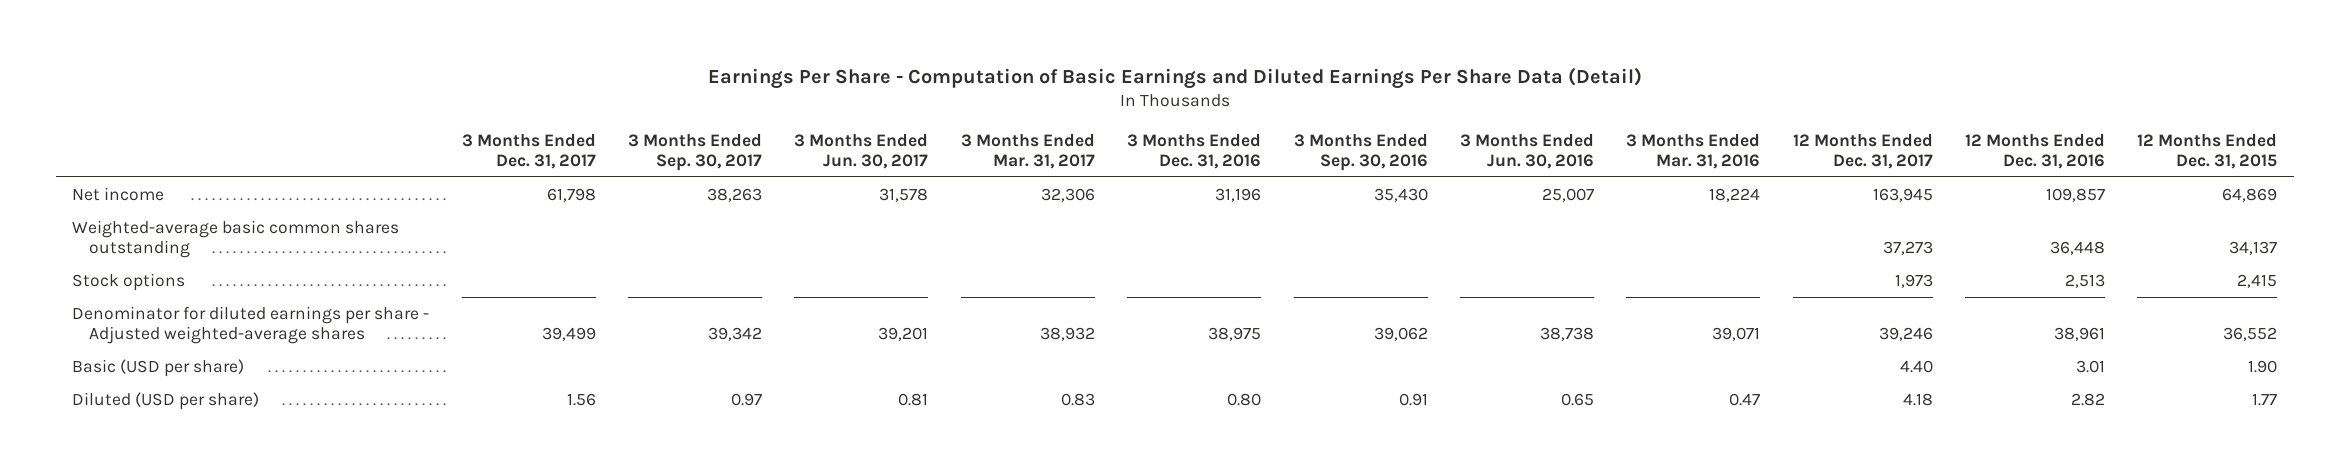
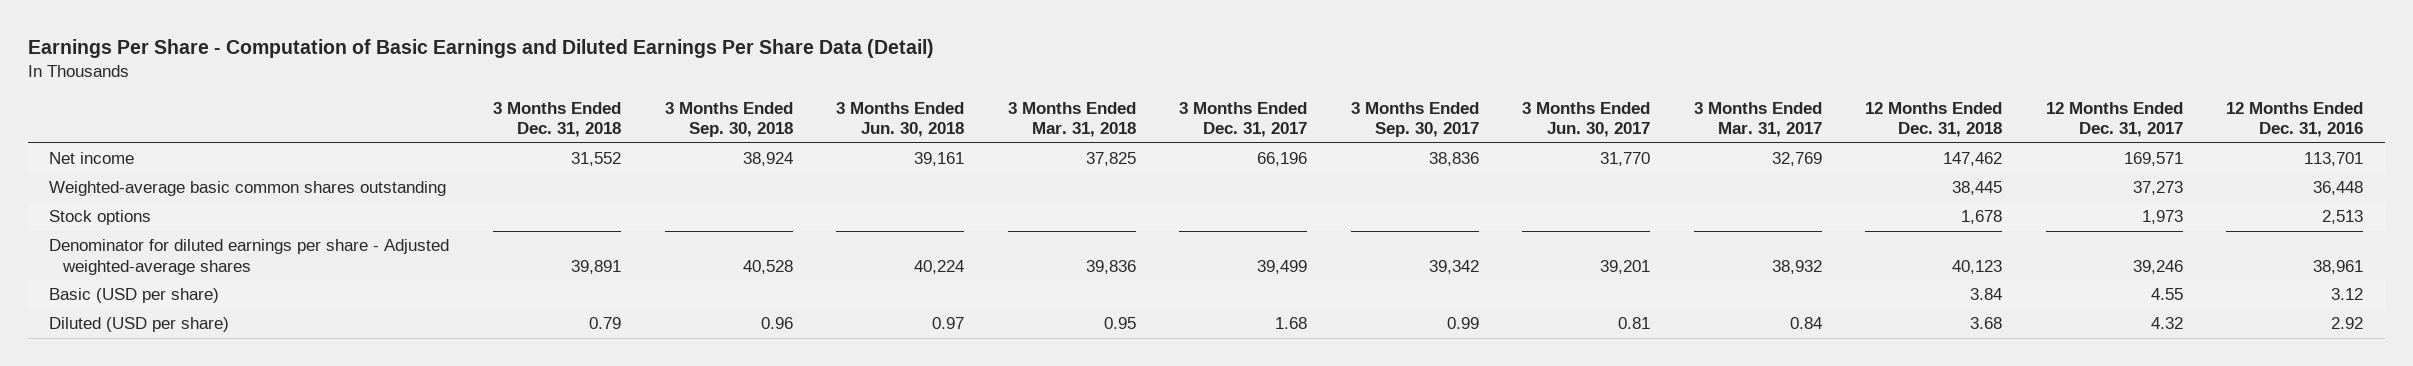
[1127,133,1262,169] 3 Months Ended Dec. 31, 2016 -> none
[1293,133,1428,171] 3 Months Ended Sep. 30, 2016 -> none
[1459,133,1594,169] 3 Months Ended Jun. 30, 2016 -> none
[1626,133,1761,169] 3 Months Ended Mar. 31, 2016 -> none
[2137,133,2278,169] 12 Months Ended Dec. 31, 2015 -> none
none -> [492,102,621,138] 3 Months Ended Dec. 31, 2018
none -> [664,102,793,138] 3 Months Ended Sep. 30, 2018
none -> [836,102,965,138] 3 Months Ended Jun. 30, 2018
none -> [1007,102,1136,138] 3 Months Ended Mar. 31, 2018
none -> [1865,102,2003,138] 12 Months Ended Dec. 31, 2018
[546,187,596,202] 61,798 -> [1257,152,1308,167] 66,196
[707,187,763,202] 38,263 -> [1428,152,1479,167] 38,836
[879,187,929,202] 31,578 -> [1600,152,1651,167] 31,770
[1040,187,1095,202] 32,306 -> [1771,152,1822,167] 32,769
[1872,187,1933,202] 163,945 -> [2123,152,2183,167] 169,571
[2046,187,2106,202] 109,857 -> [2304,152,2364,167] 113,701
[1899,359,1933,373] 4.40 -> [2150,288,2183,301] 4.55
[2076,359,2106,373] 3.01 -> [2331,288,2364,301] 3.12
[566,392,596,406] 1.56 -> [1275,317,1308,330] 1.68
[731,392,763,406] 0.97 -> [1446,317,1479,330] 0.99
[1060,392,1095,406] 0.83 -> [1789,317,1822,330] 0.84
[1902,392,1933,406] 4.18 -> [2150,317,2183,330] 4.32
[2071,392,2106,406] 2.82 -> [2331,317,2364,330] 2.92

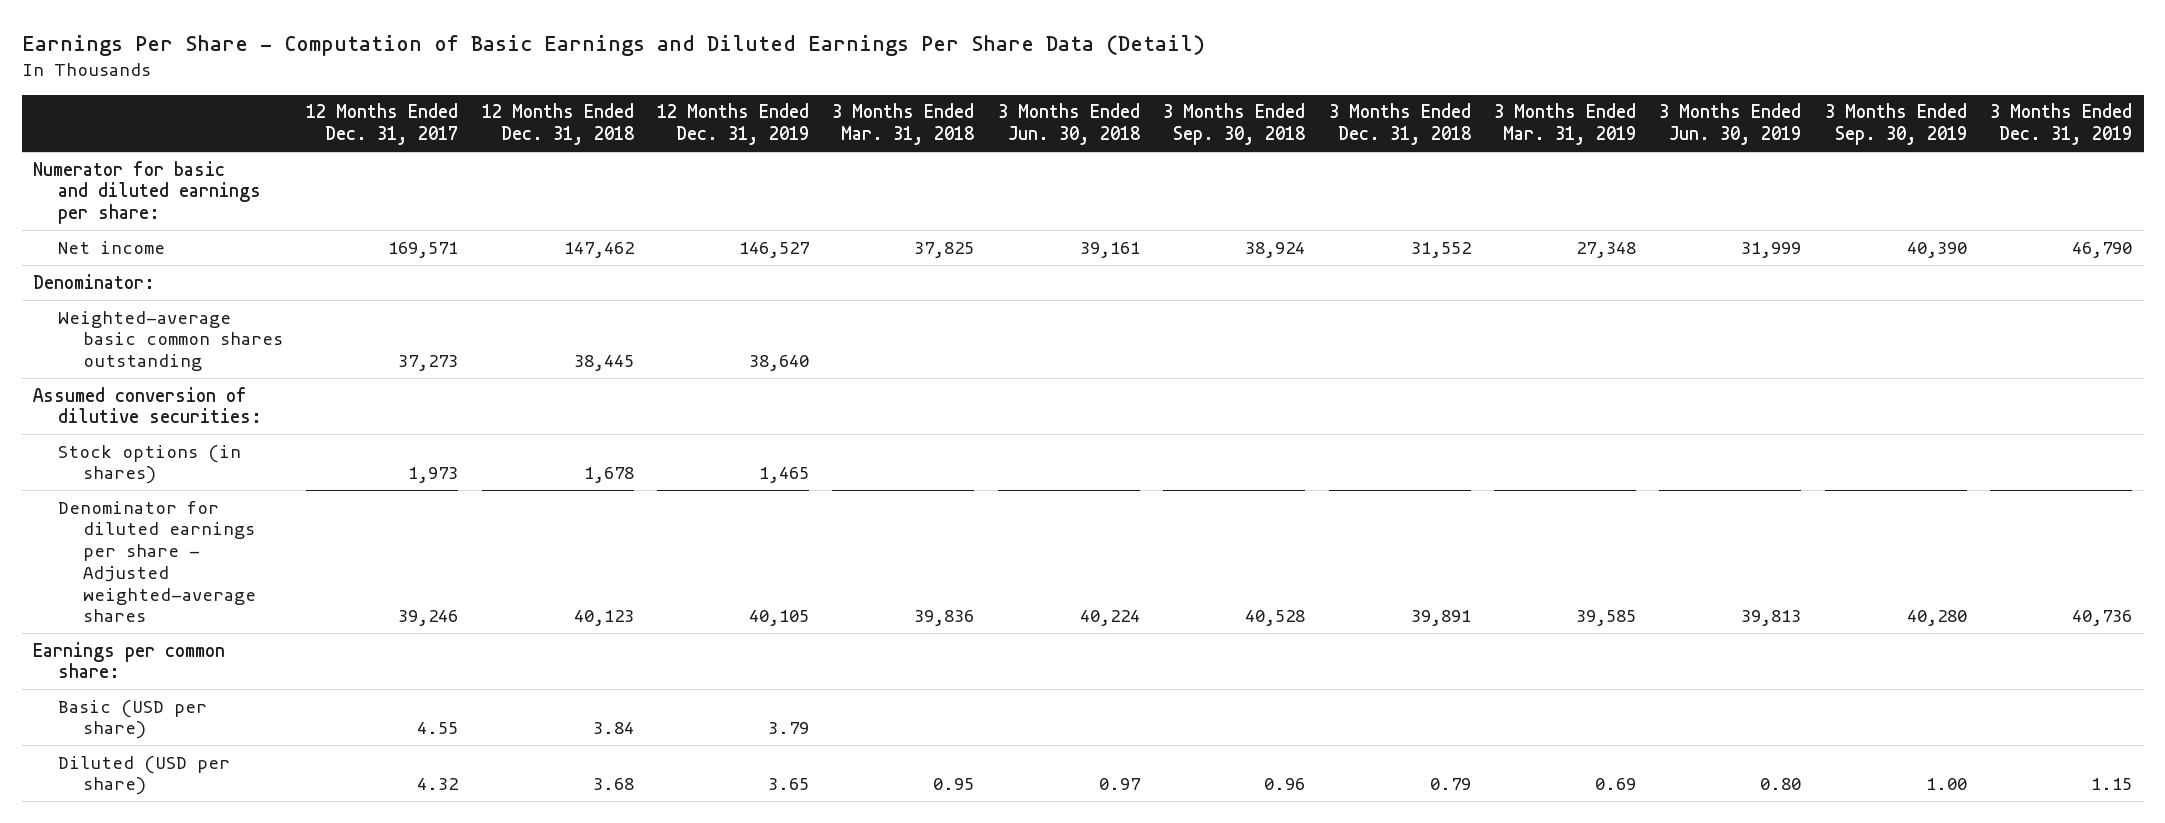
[1179,102,1308,138] 3 Months Ended Dec. 31, 2017 -> none
[1350,102,1479,138] 3 Months Ended Sep. 30, 2017 -> none
[1522,102,1651,138] 3 Months Ended Jun. 30, 2017 -> none
[1693,102,1822,138] 3 Months Ended Mar. 31, 2017 -> none
[2226,102,2364,138] 12 Months Ended Dec. 31, 2016 -> none
none -> [657,103,810,146] 12 Months Ended Dec. 31, 2019
none -> [1493,103,1636,146] 3 Months Ended Mar. 31, 2019
none -> [1659,103,1802,146] 3 Months Ended Jun. 30, 2019
none -> [1824,103,1967,146] 3 Months Ended Sep. 30, 2019
none -> [1989,103,2132,146] 3 Months Ended Dec. 31, 2019
none -> [33,160,262,225] Numerator for basic and diluted earnings per share:
none -> [33,273,156,289] Denominator:
none -> [33,386,263,424] Assumed conversion of dilutive securities:
[49,210,152,226] Stock options -> [58,444,242,485] Stock options (in shares)
none -> [33,641,226,679] Earnings per common share:

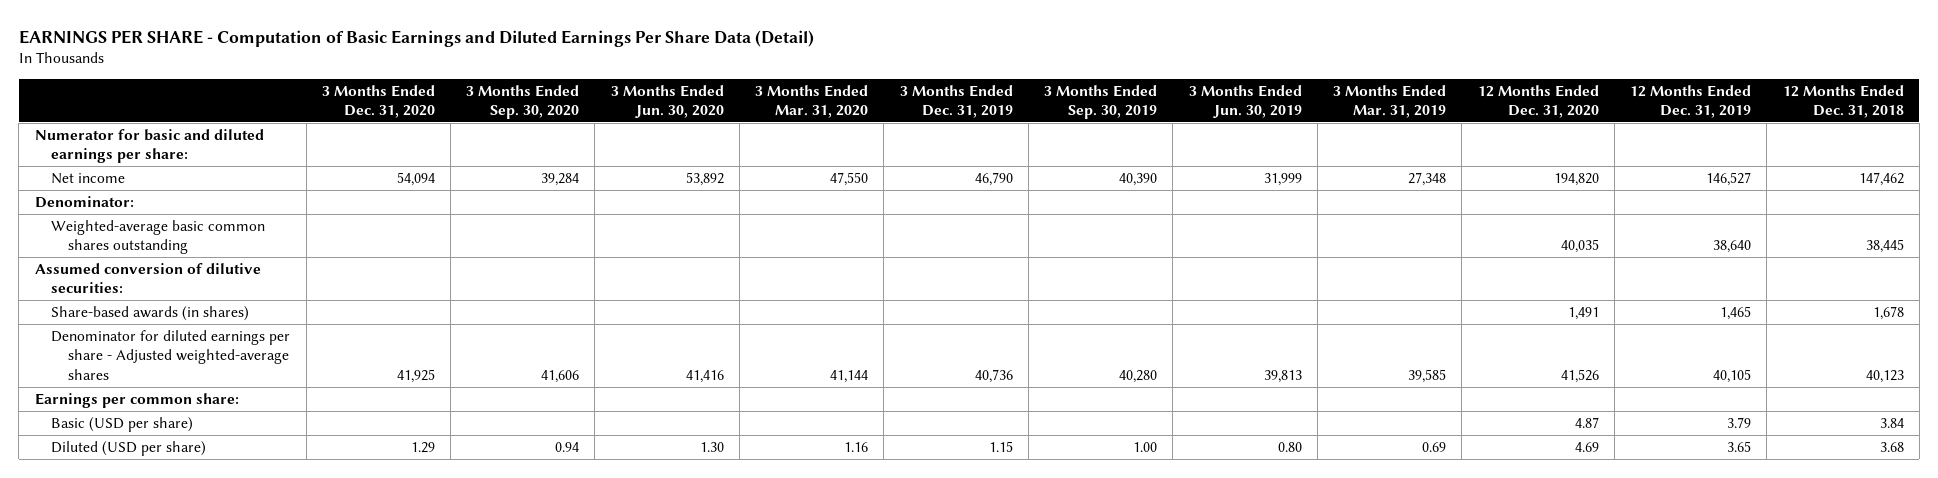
[21,34,1205,56] Earnings Per Share - Computation of Basic Earnings and Diluted Earnings Per Share Data (Detail) -> [18,29,814,47] EARNINGS PER SHARE - Computation of Basic Earnings and Diluted Earnings Per Share Data (Detail)
[306,103,459,146] 12 Months Ended Dec. 31, 2017 -> none
[832,103,975,146] 3 Months Ended Mar. 31, 2018 -> none
[997,103,1140,146] 3 Months Ended Jun. 30, 2018 -> none
[1163,103,1306,146] 3 Months Ended Sep. 30, 2018 -> none
[1328,103,1471,146] 3 Months Ended Dec. 31, 2018 -> none
none -> [321,84,435,118] 3 Months Ended Dec. 31, 2020
none -> [466,84,580,119] 3 Months Ended Sep. 30, 2020
none -> [610,84,724,118] 3 Months Ended Jun. 30, 2020
none -> [755,84,869,118] 3 Months Ended Mar. 31, 2020
none -> [1477,84,1599,118] 12 Months Ended Dec. 31, 2020
[58,444,242,485] Stock options (in shares) -> [51,305,250,321] Share-based awards (in shares)

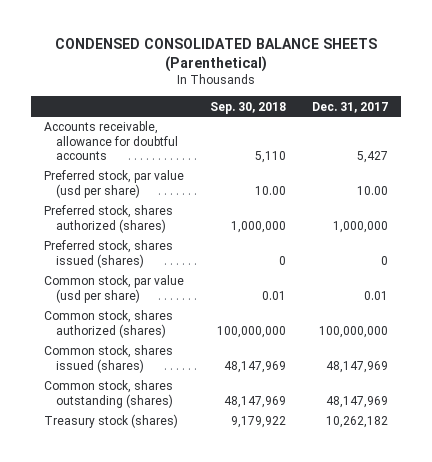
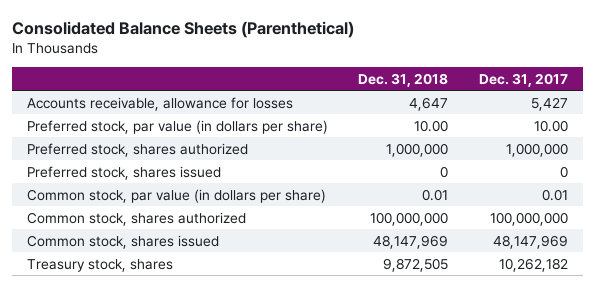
[54,38,377,72] CONDENSED CONSOLIDATED BALANCE SHEETS (Parenthetical) -> [11,20,354,38] Consolidated Balance Sheets (Parenthetical)
[209,101,286,114] Sep. 30, 2018 -> none
none -> [358,72,449,87] Dec. 31, 2018
[43,380,173,408] Common stock, shares outstanding (shares) -> none
[43,121,178,161] Accounts receivable, allowance for doubtful accounts -> [26,96,293,111] Accounts receivable, allowance for losses
[43,170,184,198] Preferred stock, par value (usd per share) -> [26,119,328,134] Preferred stock, par value (in dollars per share)
[43,205,173,233] Preferred stock, shares authorized (shares) -> [26,142,248,157] Preferred stock, shares authorized
[43,240,173,268] Preferred stock, shares issued (shares) -> [26,165,221,180] Preferred stock, shares issued
[43,275,184,303] Common stock, par value (usd per share) -> [26,188,326,203] Common stock, par value (in dollars per share)
[43,310,173,338] Common stock, shares authorized (shares) -> [26,211,246,226] Common stock, shares authorized
[43,345,173,373] Common stock, shares issued (shares) -> [26,234,219,249] Common stock, shares issued
[43,414,178,429] Treasury stock (shares) -> [26,258,173,272] Treasury stock, shares

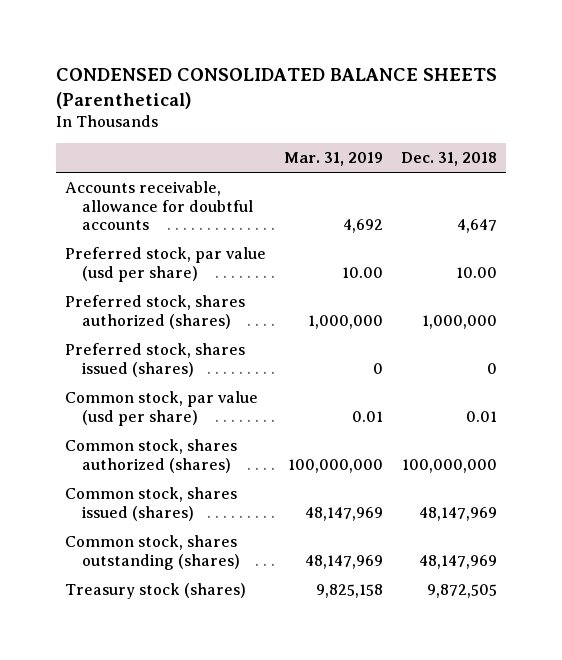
[11,20,354,38] Consolidated Balance Sheets (Parenthetical) -> [55,67,497,109] CONDENSED CONSOLIDATED BALANCE SHEETS (Parenthetical)
[479,72,569,87] Dec. 31, 2017 -> none
none -> [284,152,384,167] Mar. 31, 2019
[26,96,293,111] Accounts receivable, allowance for losses -> [64,180,253,231] Accounts receivable, allowance for doubtful accounts
[26,119,328,134] Preferred stock, par value (in dollars per share) -> [64,246,266,282] Preferred stock, par value (usd per share)
[26,142,248,157] Preferred stock, shares authorized -> [64,294,245,329] Preferred stock, shares authorized (shares)
[26,165,221,180] Preferred stock, shares issued -> [64,342,245,377] Preferred stock, shares issued (shares)
[26,188,326,203] Common stock, par value (in dollars per share) -> [64,390,258,426] Common stock, par value (usd per share)
[26,211,246,226] Common stock, shares authorized -> [64,438,237,473] Common stock, shares authorized (shares)
[26,234,219,249] Common stock, shares issued -> [64,486,237,521] Common stock, shares issued (shares)
none -> [64,534,240,570] Common stock, shares outstanding (shares)
[26,258,173,272] Treasury stock, shares -> [64,582,246,599] Treasury stock (shares)

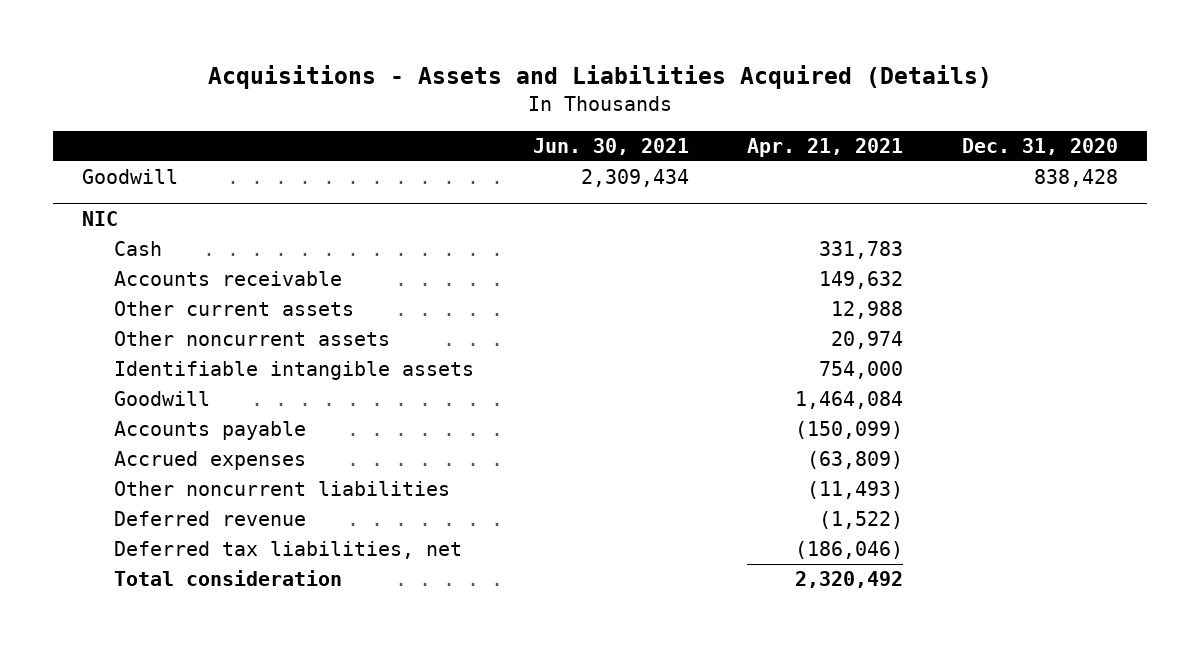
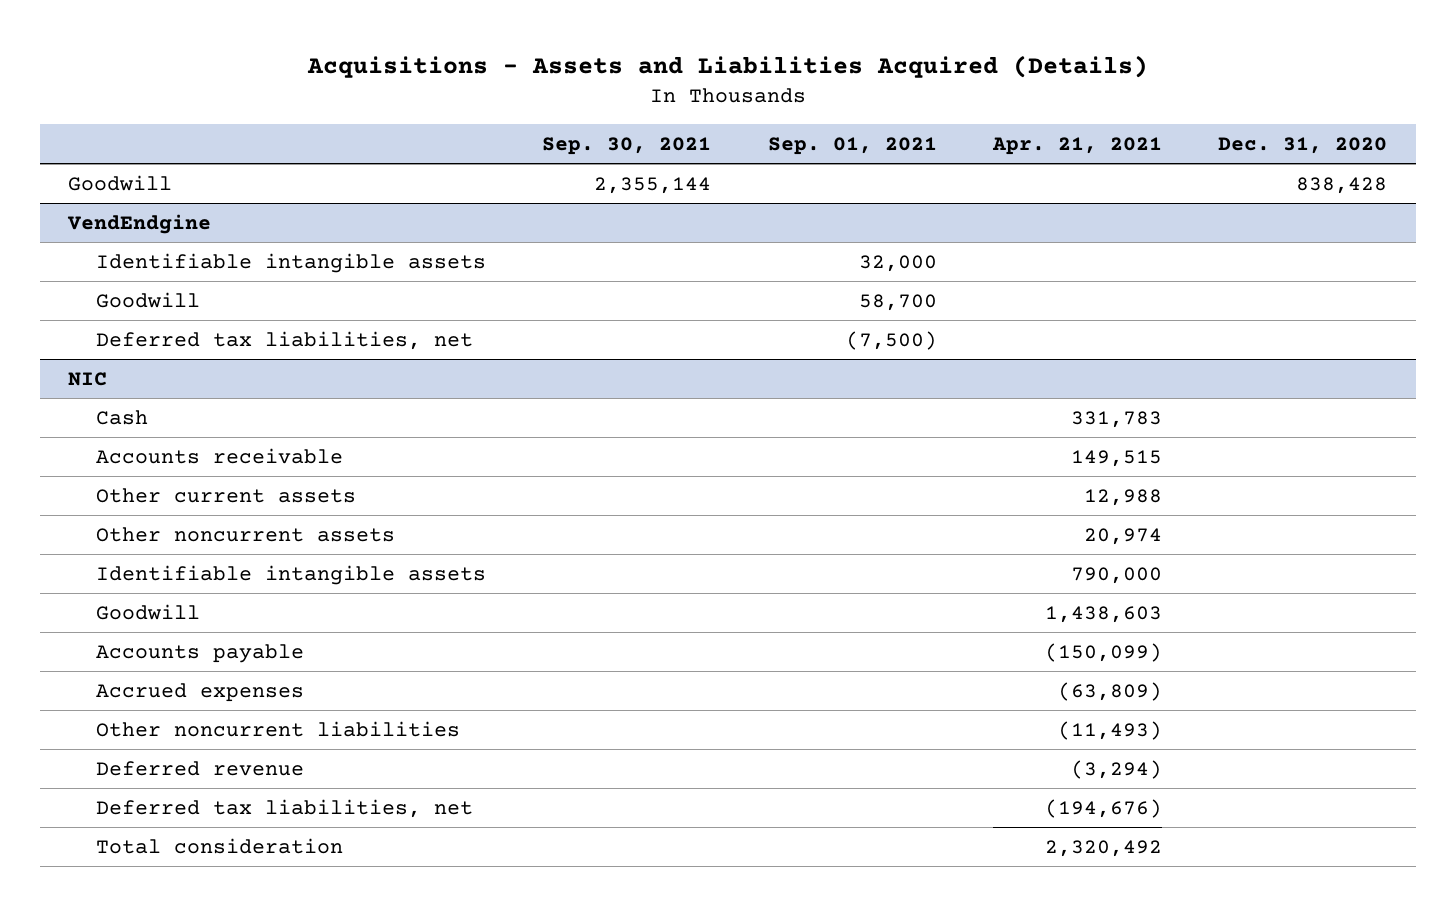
[532,138,689,156] Jun. 30, 2021 -> none
none -> [542,136,712,155] Sep. 30, 2021
none -> [767,136,937,155] Sep. 01, 2021
none -> [66,213,211,234] VendEndgine
none -> [96,252,487,273] Identifiable intangible assets
none -> [96,291,201,308] Goodwill
none -> [96,330,474,350] Deferred tax liabilities, net
[819,271,904,290] 149,632 -> [1071,449,1163,467] 149,515
[819,361,904,380] 754,000 -> [1071,566,1163,584] 790,000
[795,391,904,410] 1,464,084 -> [1045,605,1163,623] 1,438,603
[819,511,904,530] (1,522) -> [1071,759,1163,779] (3,294)
[795,541,904,560] (186,046) -> [1045,798,1163,818] (194,676)

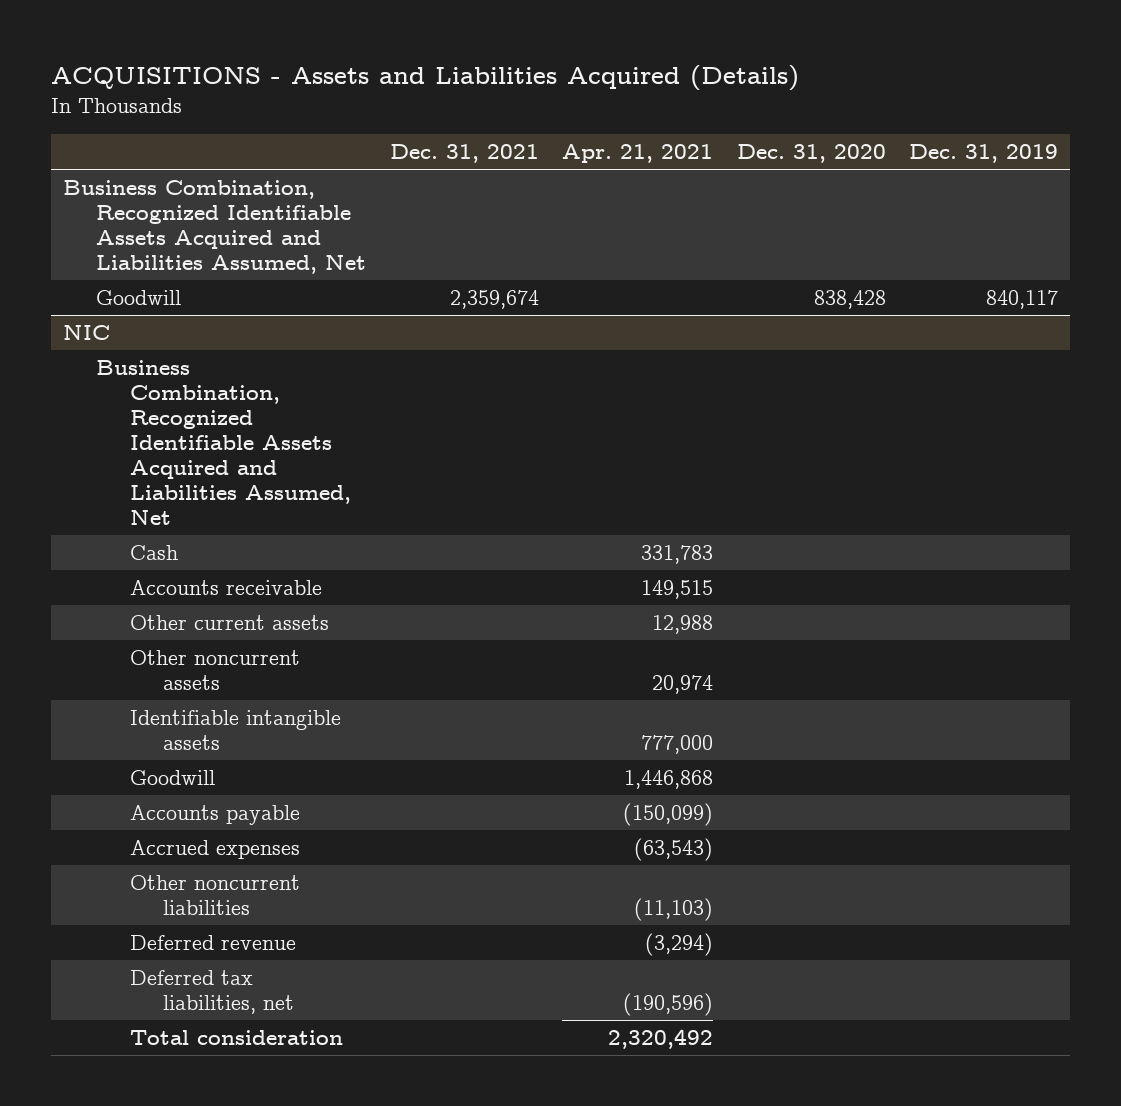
[306,55,1148,79] Acquisitions - Assets and Liabilities Acquired (Details) -> [50,65,799,92] ACQUISITIONS - Assets and Liabilities Acquired (Details)
[542,136,712,155] Sep. 30, 2021 -> none
[767,136,937,155] Sep. 01, 2021 -> none
none -> [389,143,539,163] Dec. 31, 2021
none -> [909,143,1059,163] Dec. 31, 2019
none -> [62,179,367,274] Business Combination, Recognized Identifiable Assets Acquired and Liabilities Assumed, Net
[66,213,211,234] VendEndgine -> none
[96,252,487,273] Identifiable intangible assets -> none
[96,291,201,308] Goodwill -> none
[96,330,474,350] Deferred tax liabilities, net -> none
none -> [96,359,351,526] Business Combination, Recognized Identifiable Assets Acquired and Liabilities Assumed, Net
[1071,566,1163,584] 790,000 -> [641,734,714,754] 777,000
[1045,605,1163,623] 1,438,603 -> [624,769,714,789] 1,446,868
[1058,681,1163,701] (63,809) -> [634,837,714,861] (63,543)
[1058,720,1163,740] (11,493) -> [634,897,714,921] (11,103)
[1045,798,1163,818] (194,676) -> [623,992,714,1016] (190,596)

